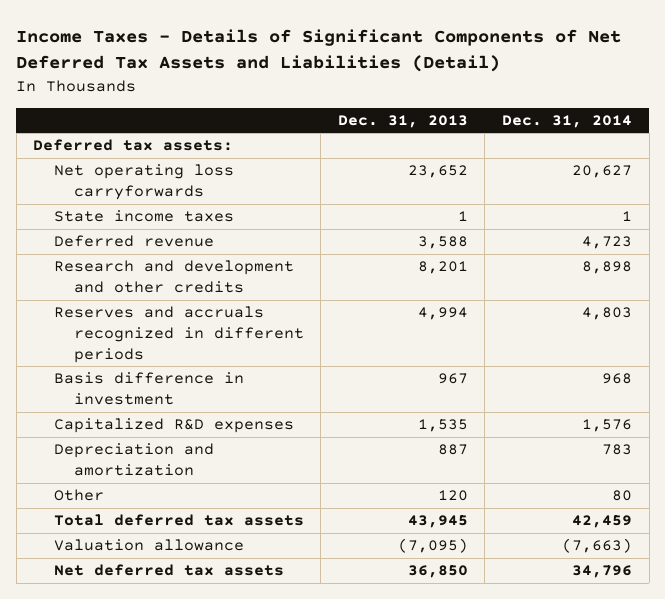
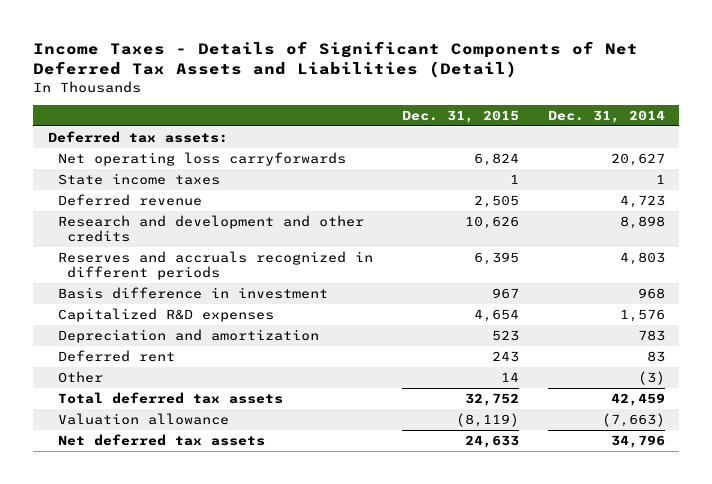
[337,114,468,128] Dec. 31, 2013 -> none
none -> [401,109,519,123] Dec. 31, 2015
none -> [57,350,175,363] Deferred rent
[612,490,633,502] 80 -> [637,371,665,386] (3)

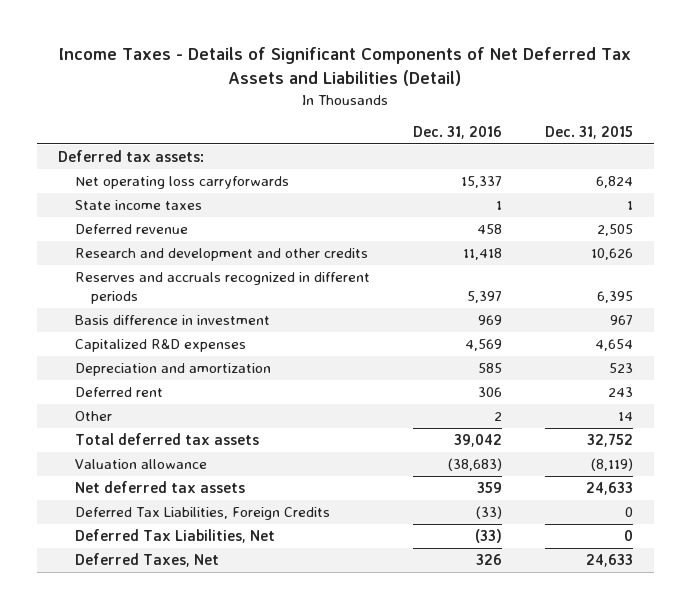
[547,109,665,123] Dec. 31, 2014 -> none
none -> [412,125,502,139] Dec. 31, 2016
none -> [74,507,330,521] Deferred Tax Liabilities, Foreign Credits
none -> [74,529,275,544] Deferred Tax Liabilities, Net
none -> [74,553,219,568] Deferred Taxes, Net

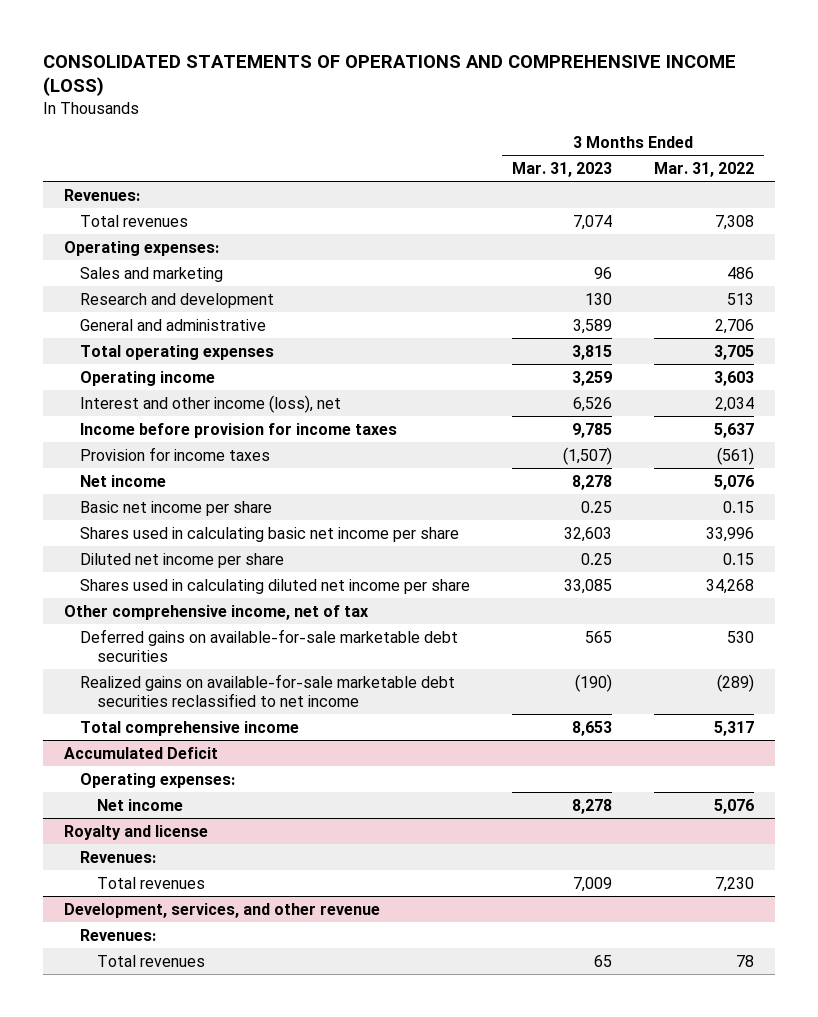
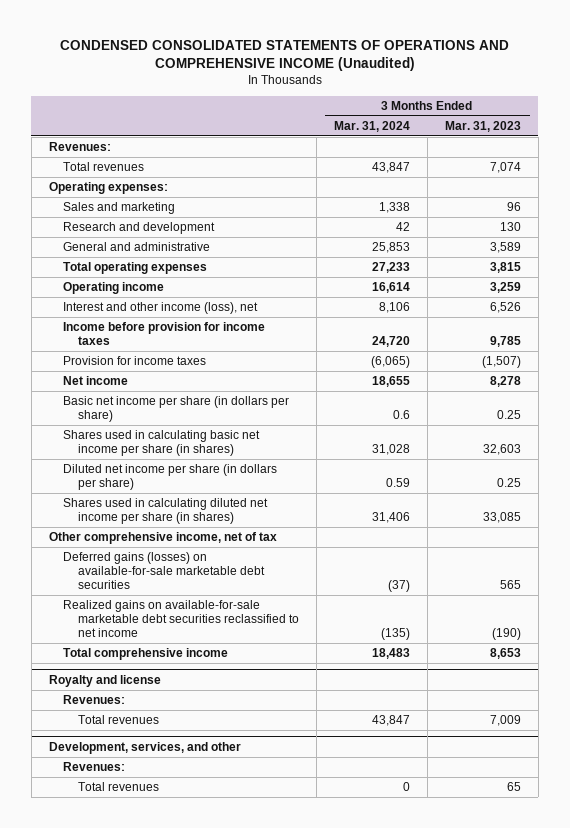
[42,54,736,97] CONSOLIDATED STATEMENTS OF OPERATIONS AND COMPREHENSIVE INCOME (LOSS) -> [59,39,509,72] CONDENSED CONSOLIDATED STATEMENTS OF OPERATIONS AND COMPREHENSIVE INCOME (Unaudited)
[653,161,754,177] Mar. 31, 2022 -> none
none -> [333,121,410,133] Mar. 31, 2024
[80,500,273,516] Basic net income per share -> [63,396,290,422] Basic net income per share (in dollars per share)
[80,526,460,542] Shares used in calculating basic net income per share -> [63,430,261,456] Shares used in calculating basic net income per share (in shares)
[80,552,285,568] Diluted net income per share -> [63,464,278,490] Diluted net income per share (in dollars per share)
[80,578,471,594] Shares used in calculating diluted net income per share -> [63,498,269,524] Shares used in calculating diluted net income per share (in shares)
[80,628,459,662] Deferred gains on available-for-sale marketable debt securities -> [63,552,265,589] Deferred gains (losses) on available-for-sale marketable debt securities
[63,746,218,759] Accumulated Deficit -> none
[80,772,236,788] Operating expenses: -> none
[96,798,183,811] Net income -> none
[63,902,380,918] Development, services, and other revenue -> [48,742,241,755] Development, services, and other

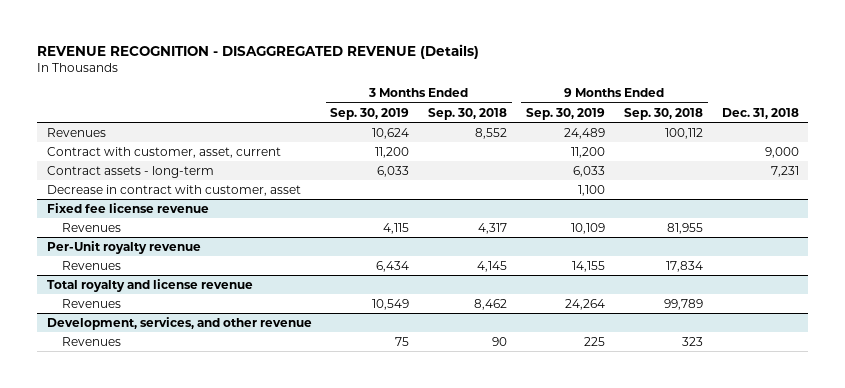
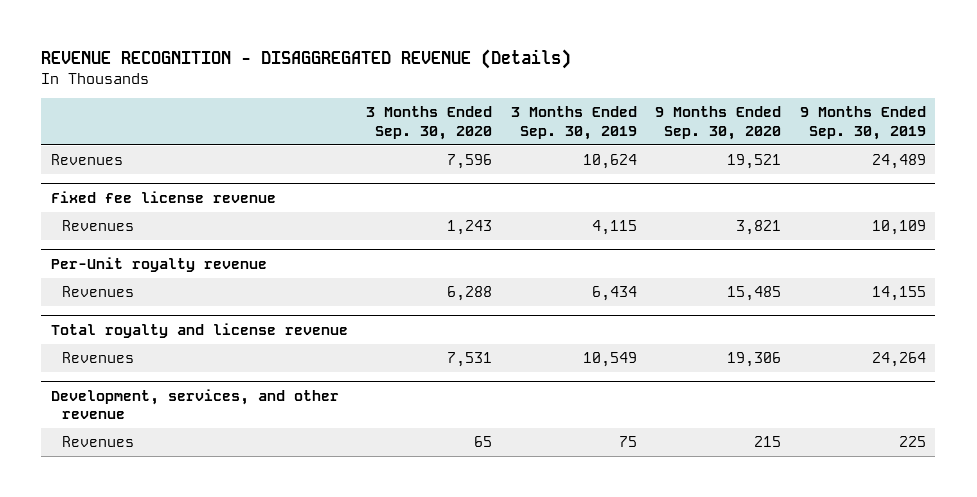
[428,107,508,120] Sep. 30, 2018 -> none
[623,107,703,120] Sep. 30, 2018 -> none
[721,107,799,119] Dec. 31, 2018 -> none
none -> [366,106,493,140] 3 Months Ended Sep. 30, 2020
none -> [655,106,782,140] 9 Months Ended Sep. 30, 2020
[46,146,281,158] Contract with customer, asset, current -> none
[46,165,214,178] Contract assets - long-term -> none
[46,184,301,196] Decrease in contract with customer, asset -> none

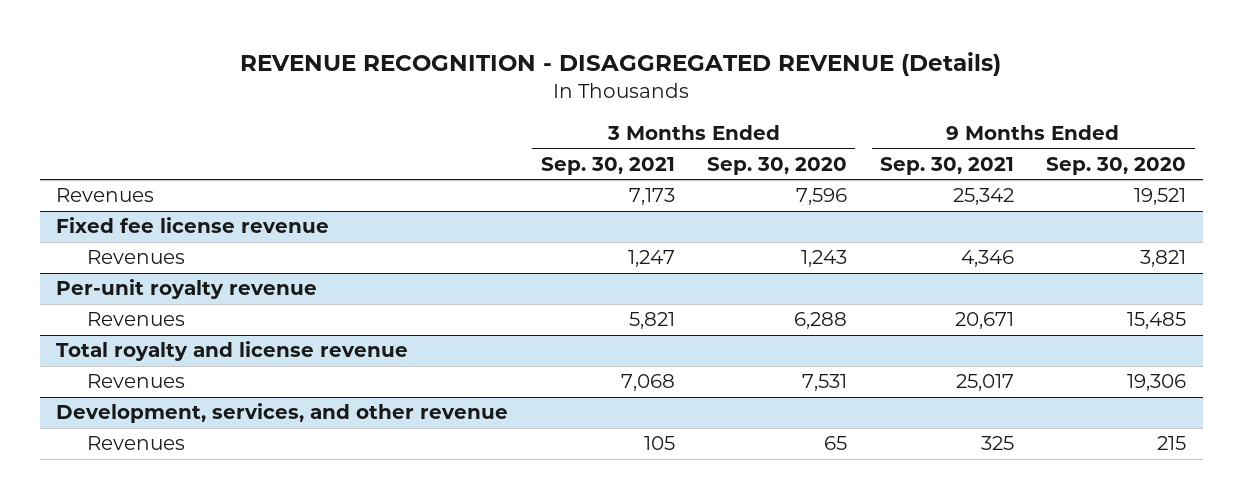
[510,106,637,140] 3 Months Ended Sep. 30, 2019 -> none
[799,106,926,140] 9 Months Ended Sep. 30, 2019 -> none
none -> [540,157,675,176] Sep. 30, 2021
none -> [879,157,1014,176] Sep. 30, 2021
[50,256,267,272] Per-Unit royalty revenue -> [55,279,317,300] Per-unit royalty revenue

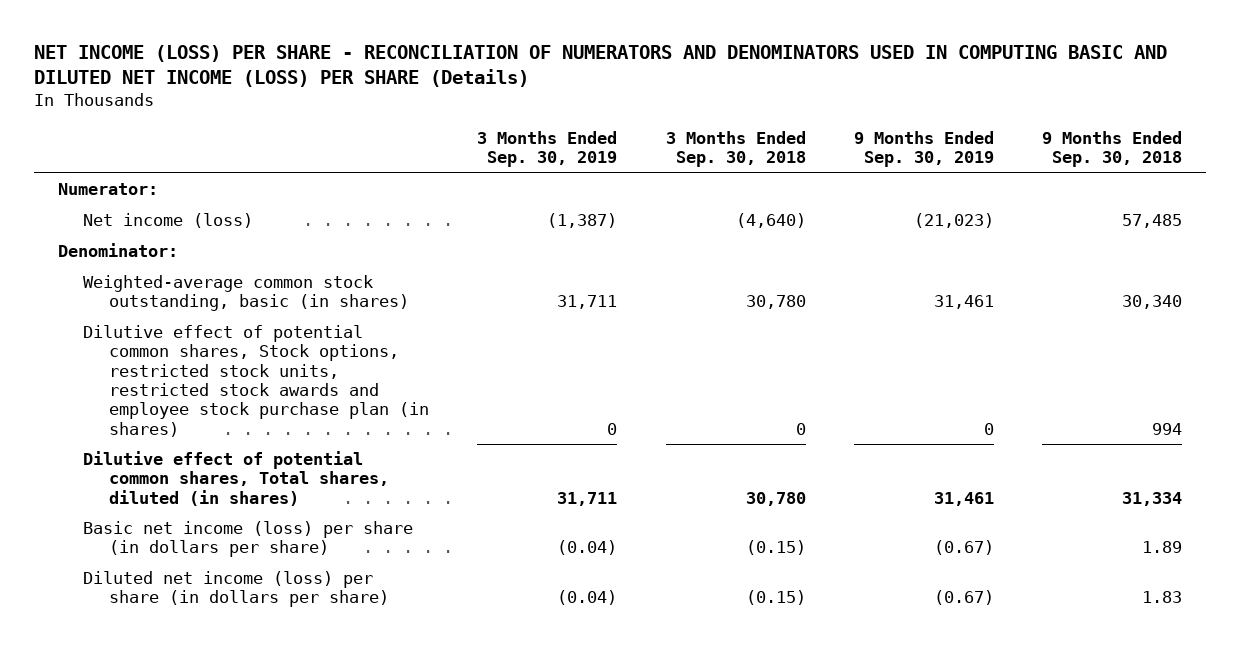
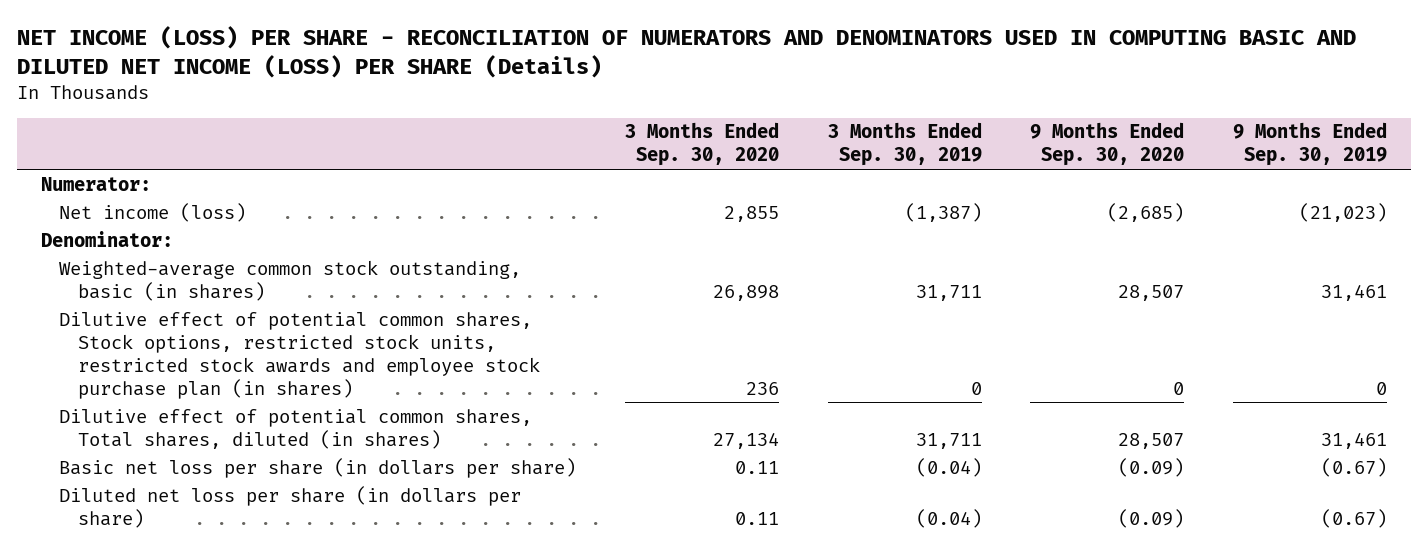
[665,130,806,168] 3 Months Ended Sep. 30, 2018 -> none
[1042,130,1183,168] 9 Months Ended Sep. 30, 2018 -> none
none -> [624,122,779,167] 3 Months Ended Sep. 30, 2020
none -> [1030,122,1185,167] 9 Months Ended Sep. 30, 2020
[83,521,414,558] Basic net income (loss) per share (in dollars per share) -> [59,457,577,478] Basic net loss per share (in dollars per share)
[83,571,390,608] Diluted net income (loss) per share (in dollars per share) -> [59,485,522,528] Diluted net loss per share (in dollars per share)

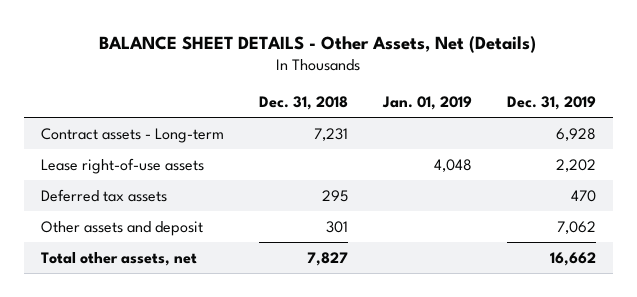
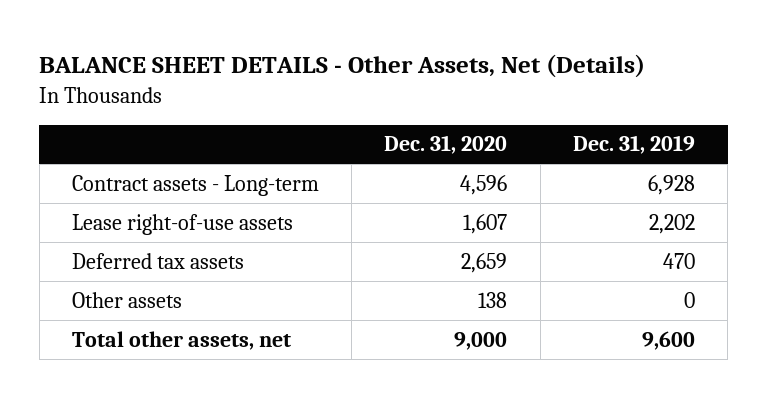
[258,96,348,111] Dec. 31, 2018 -> none
[381,96,472,111] Jan. 01, 2019 -> none
none -> [384,135,508,155] Dec. 31, 2020
[41,220,204,236] Other assets and deposit -> [72,291,183,308] Other assets
[556,220,596,234] 7,062 -> [683,291,695,308] 0
[549,251,596,266] 16,662 -> [641,330,695,350] 9,600

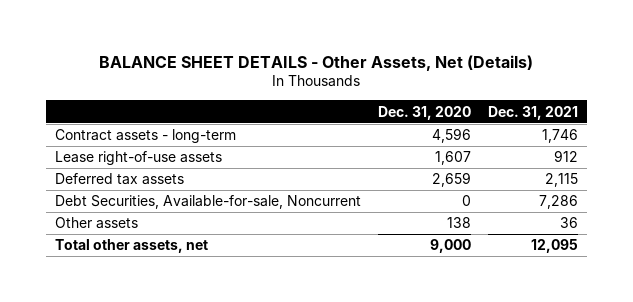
[572,135,695,155] Dec. 31, 2019 -> none
none -> [488,105,579,120] Dec. 31, 2021
[72,174,320,196] Contract assets - Long-term -> [54,129,236,144] Contract assets - long-term
none -> [54,195,361,210] Debt Securities, Available-for-sale, Noncurrent

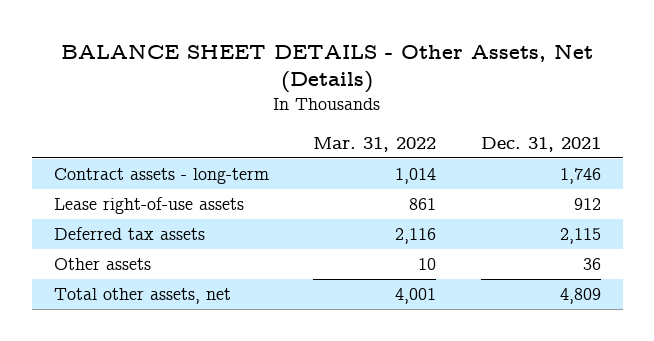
[377,105,471,120] Dec. 31, 2020 -> none
none -> [313,136,437,152] Mar. 31, 2022
[54,195,361,210] Debt Securities, Available-for-sale, Noncurrent -> none
[531,239,579,254] 12,095 -> [559,287,601,304] 4,809

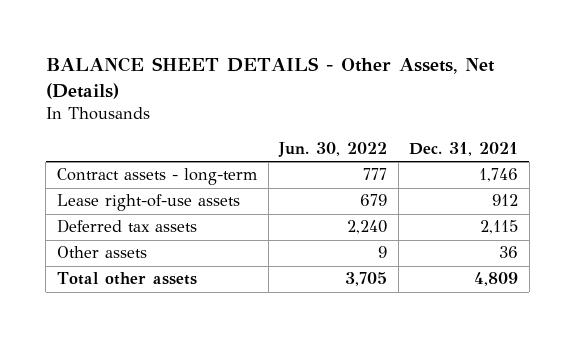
[313,136,437,152] Mar. 31, 2022 -> none
none -> [278,141,388,157] Jun. 30, 2022
[53,287,231,304] Total other assets, net -> [56,272,197,286] Total other assets

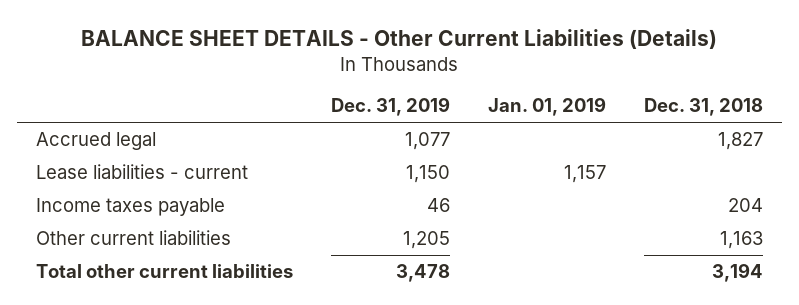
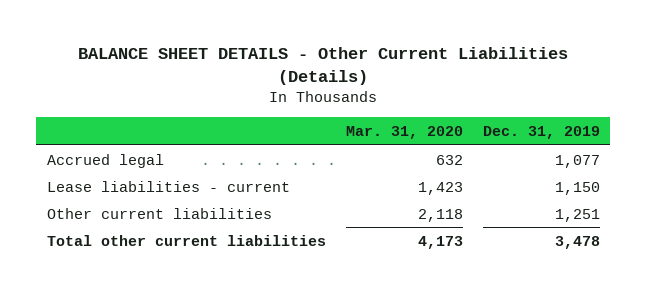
[487,97,606,117] Jan. 01, 2019 -> none
[643,98,763,117] Dec. 31, 2018 -> none
none -> [345,125,463,139] Mar. 31, 2020
[36,198,226,217] Income taxes payable -> none
[403,231,451,250] 1,205 -> [554,208,600,222] 1,251

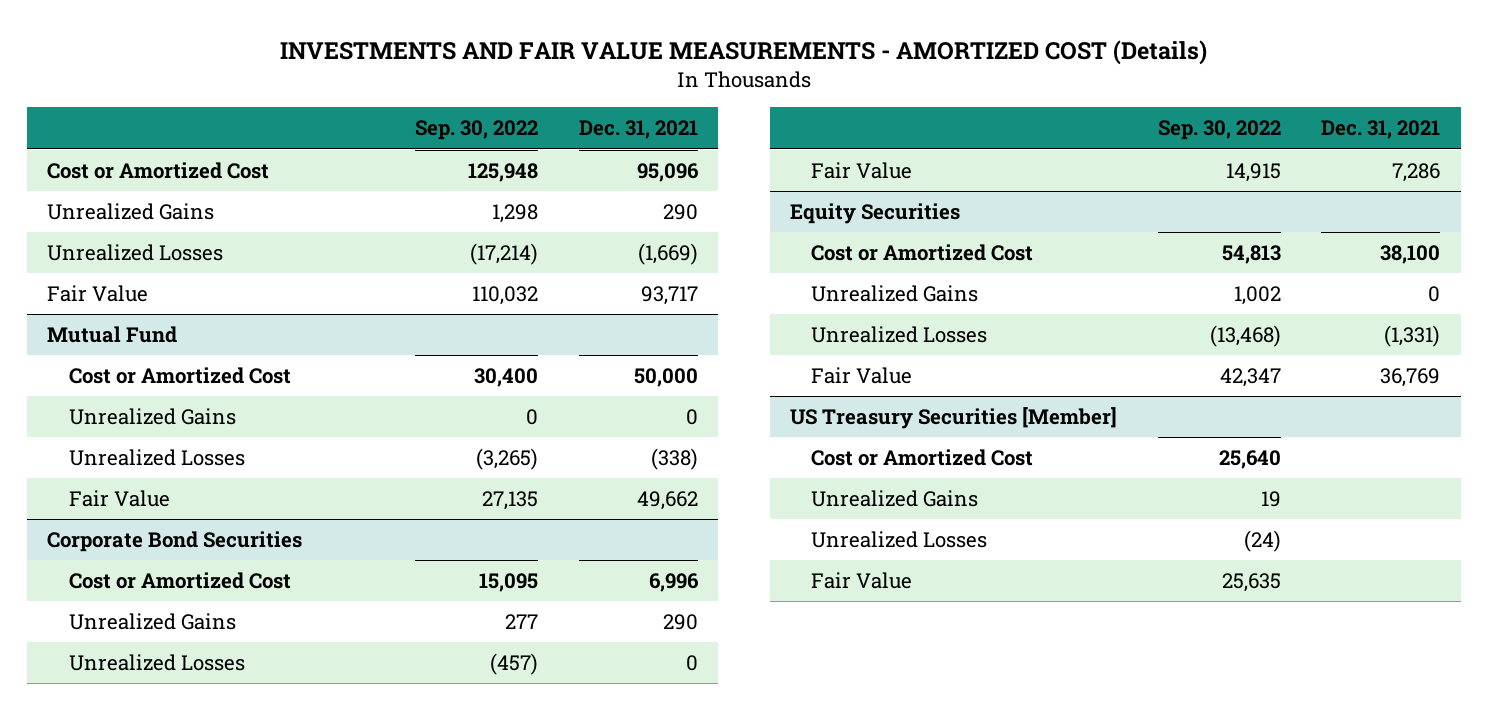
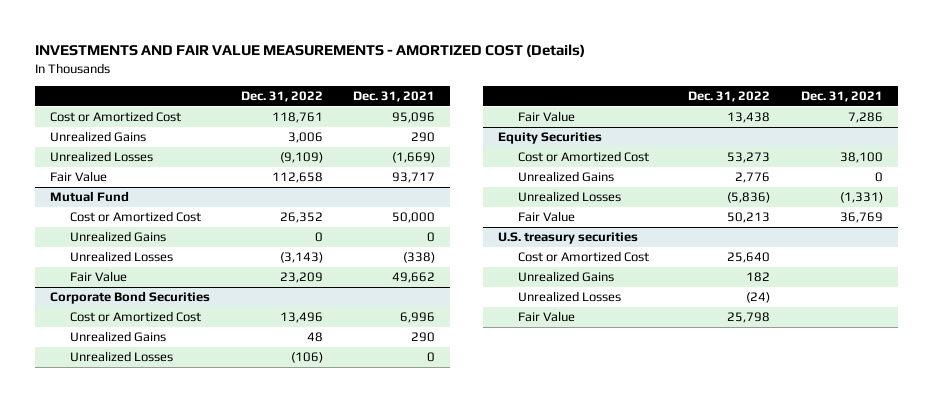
[415,120,539,141] Sep. 30, 2022 -> none
none -> [240,90,323,102] Dec. 31, 2022
[789,407,1117,430] US Treasury Securities [Member] -> [497,232,638,245] U.S. treasury securities

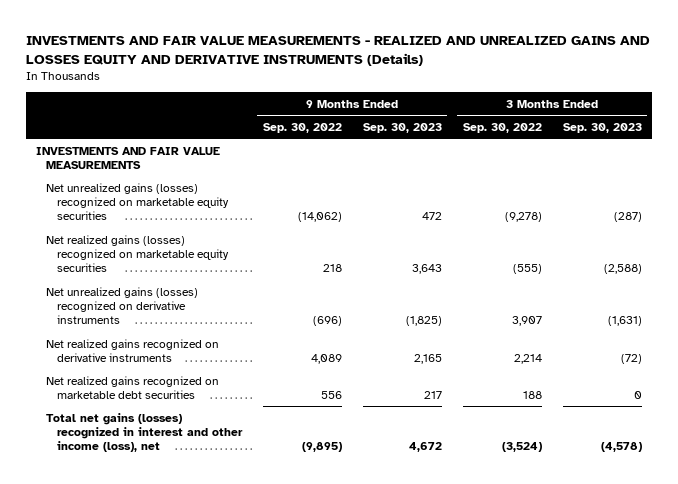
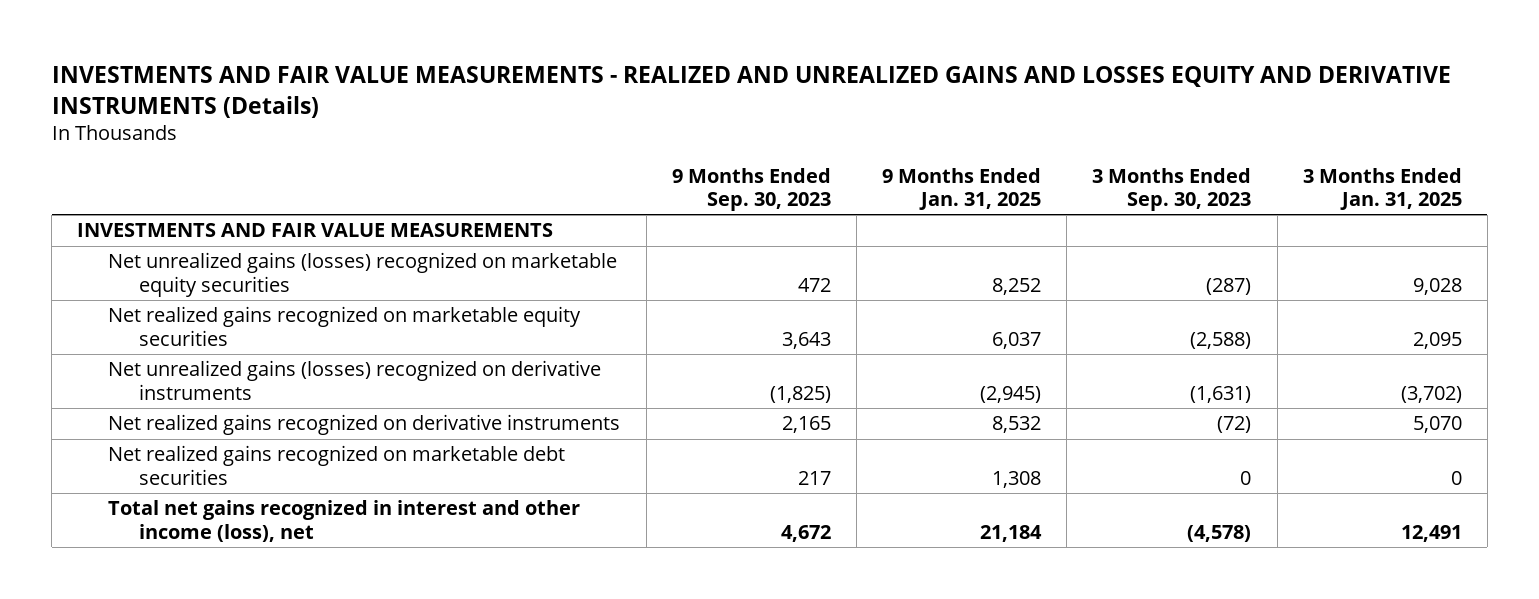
[262,123,342,134] Sep. 30, 2022 -> none
[462,123,542,134] Sep. 30, 2022 -> none
none -> [882,167,1042,211] 9 Months Ended Jan. 31, 2025
none -> [1302,167,1462,211] 3 Months Ended Jan. 31, 2025
[46,234,229,273] Net realized gains (losses) recognized on marketable equity securities -> [108,306,582,346] Net realized gains recognized on marketable equity securities
[46,412,243,453] Total net gains (losses) recognized in interest and other income (loss), net -> [108,500,581,542] Total net gains recognized in interest and other income (loss), net

